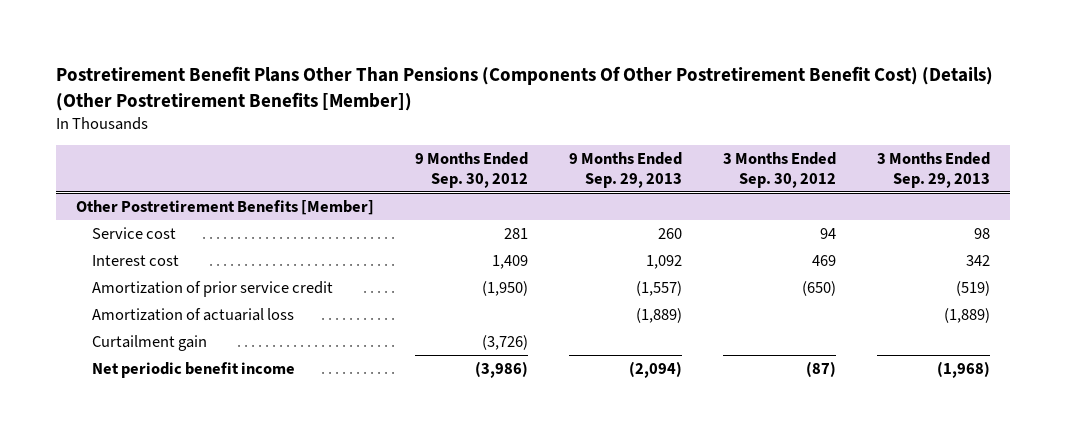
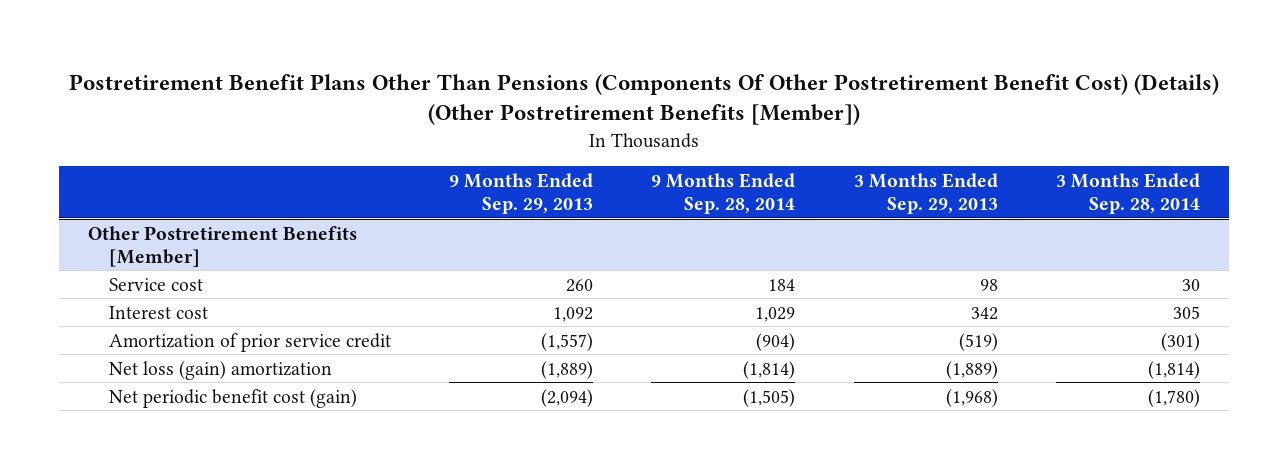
[415,152,529,188] 9 Months Ended Sep. 30, 2012 -> none
[722,152,836,188] 3 Months Ended Sep. 30, 2012 -> none
none -> [651,172,796,215] 9 Months Ended Sep. 28, 2014
none -> [1056,172,1201,215] 3 Months Ended Sep. 28, 2014
[92,334,208,351] Curtailment gain -> none
[92,307,295,321] Amortization of actuarial loss -> [108,360,332,380] Net loss (gain) amortization
[92,361,296,378] Net periodic benefit income -> [108,388,357,408] Net periodic benefit cost (gain)

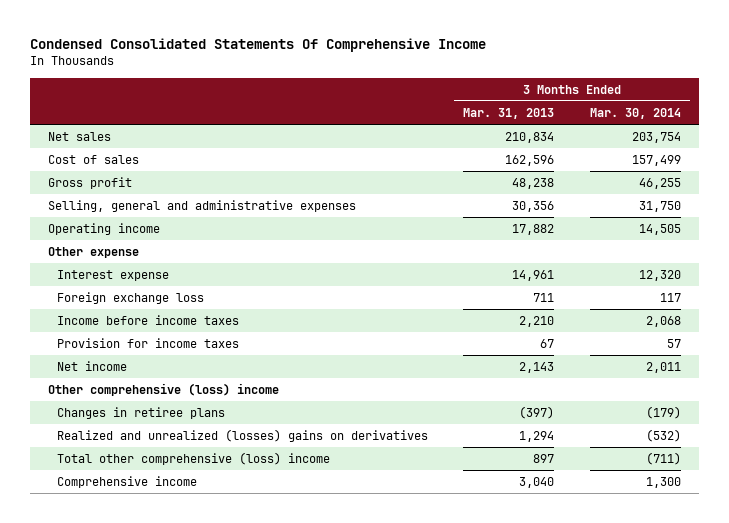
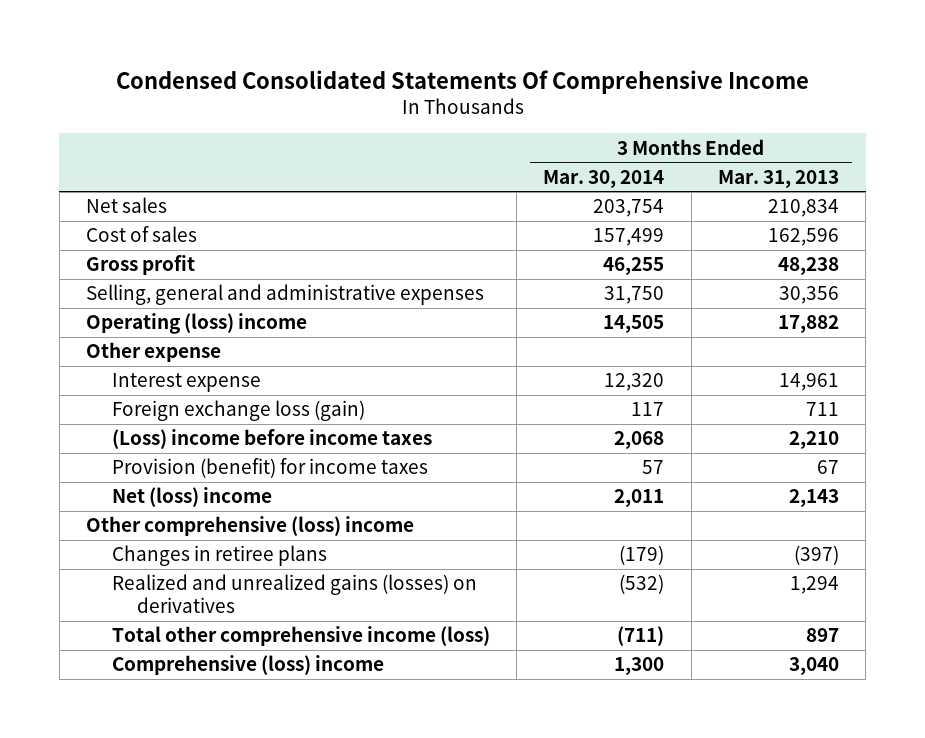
[48,223,161,236] Operating income -> [86,313,308,335] Operating (loss) income
[56,292,204,305] Foreign exchange loss -> [111,400,365,422] Foreign exchange loss (gain)
[56,315,239,326] Income before income taxes -> [111,429,432,450] (Loss) income before income taxes
[56,338,239,349] Provision for income taxes -> [111,458,428,479] Provision (benefit) for income taxes
[56,361,127,372] Net income -> [111,487,272,508] Net (loss) income
[56,429,428,443] Realized and unrealized (losses) gains on derivatives -> [111,574,477,614] Realized and unrealized gains (losses) on derivatives
[56,452,330,466] Total other comprehensive (loss) income -> [111,626,490,647] Total other comprehensive income (loss)
[56,476,197,489] Comprehensive income -> [111,655,384,676] Comprehensive (loss) income

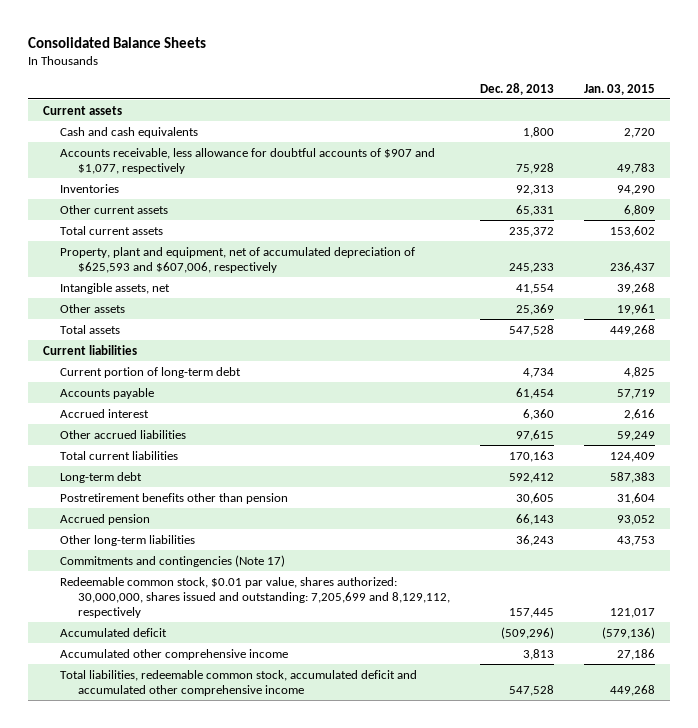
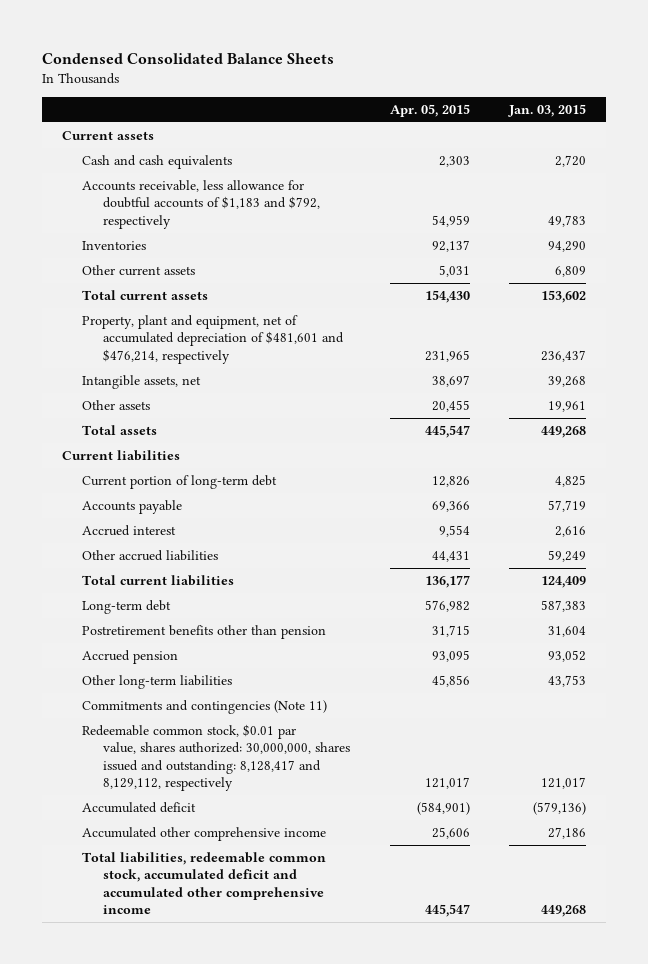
[27,36,206,48] Consolidated Balance Sheets -> [41,52,334,64] Condensed Consolidated Balance Sheets
[480,82,555,95] Dec. 28, 2013 -> none
none -> [389,103,470,117] Apr. 05, 2015
[60,147,436,174] Accounts receivable, less allowance for doubtful accounts of $907 and $1,077, respectively -> [82,180,321,229] Accounts receivable, less allowance for doubtful accounts of $1,183 and $792, respectively
[60,246,416,273] Property, plant and equipment, net of accumulated depreciation of $625,593 and $607,006, respectively -> [82,315,345,364] Property, plant and equipment, net of accumulated depreciation of $481,601 and $476,214, respectively
[60,554,286,567] Commitments and contingencies (Note 17) -> [82,700,328,715] Commitments and contingencies (Note 11)
[60,576,450,619] Redeemable common stock, $0.01 par value, shares authorized: 30,000,000, shares issued and outstanding: 7,205,699 and 8,129,112, respectively -> [82,724,351,792] Redeemable common stock, $0.01 par value, shares authorized: 30,000,000, shares issued and outstanding: 8,128,417 and 8,129,112, respectively

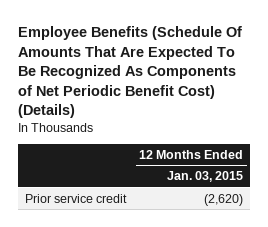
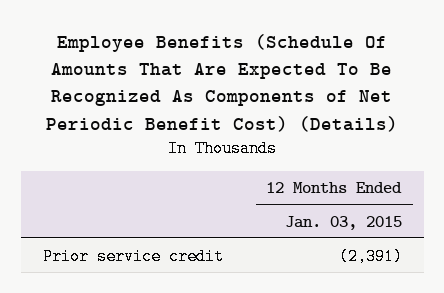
[204,193,244,206] (2,620) -> [338,248,403,266] (2,391)

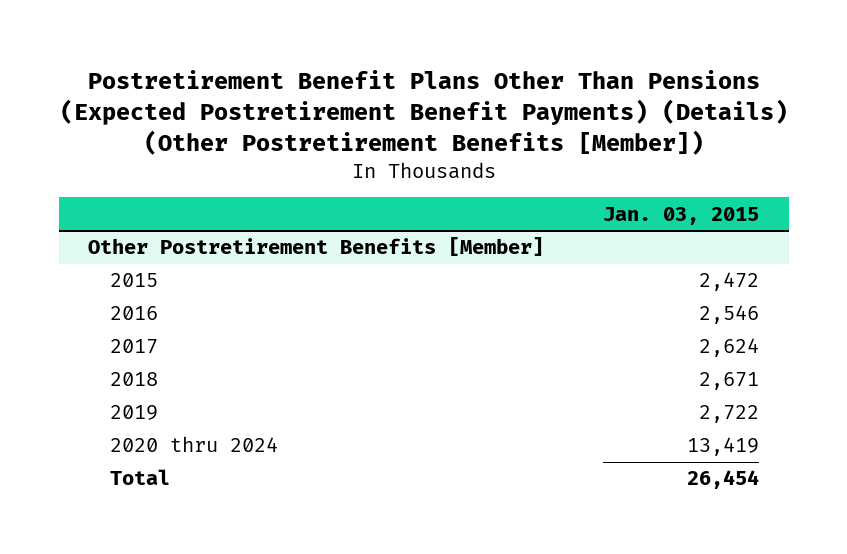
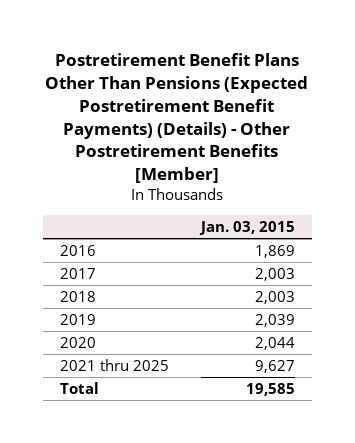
[59,70,788,155] Postretirement Benefit Plans Other Than Pensions (Expected Postretirement Benefit Payments) (Details) (Other Postretirement Benefits [Member]) -> [45,53,309,184] Postretirement Benefit Plans Other Than Pensions (Expected Postretirement Benefit Payments) (Details) - Other Postretirement Benefits [Member]
[88,237,545,257] Other Postretirement Benefits [Member] -> none
[110,273,159,288] 2015 -> none
[699,305,760,325] 2,546 -> [255,244,296,258] 1,869
[699,338,760,358] 2,624 -> [255,267,296,281] 2,003
[699,372,760,391] 2,671 -> [255,290,296,304] 2,003
[699,405,760,424] 2,722 -> [255,313,296,327] 2,039
none -> [59,336,96,348] 2020
[110,436,279,453] 2020 thru 2024 -> [59,358,169,371] 2021 thru 2025
[687,437,760,457] 13,419 -> [255,359,296,373] 9,627
[687,470,760,490] 26,454 -> [246,382,296,396] 19,585

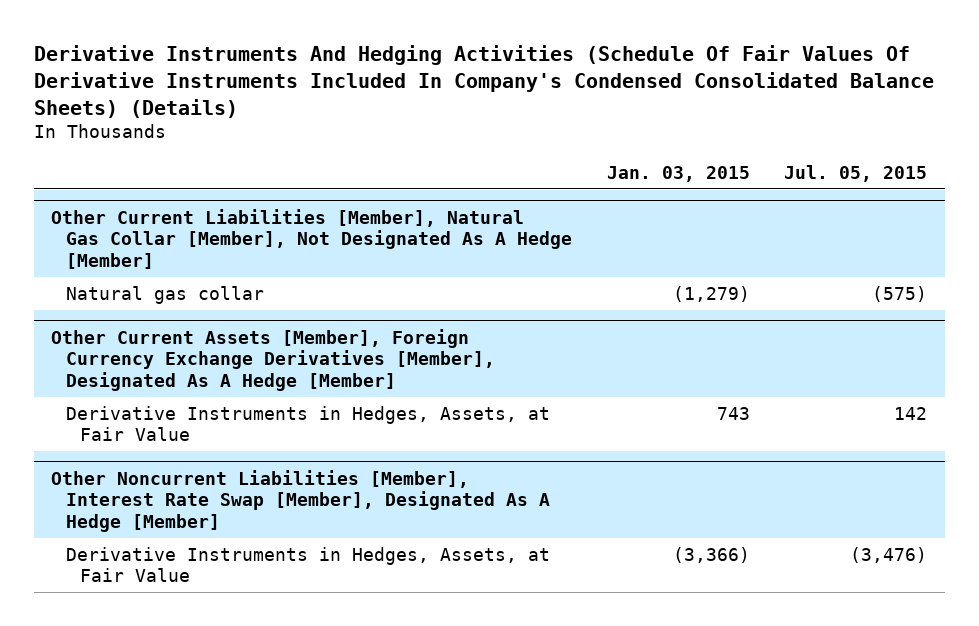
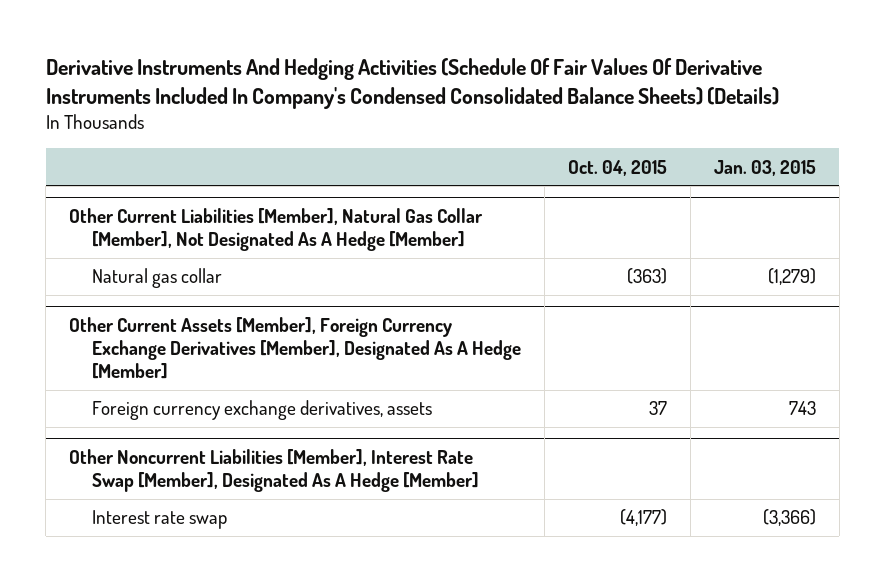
[784,164,928,182] Jul. 05, 2015 -> none
none -> [567,159,667,176] Oct. 04, 2015
[65,405,550,442] Derivative Instruments in Hedges, Assets, at Fair Value -> [91,400,432,421] Foreign currency exchange derivatives, assets
[65,546,550,583] Derivative Instruments in Hedges, Assets, at Fair Value -> [91,510,227,530] Interest rate swap

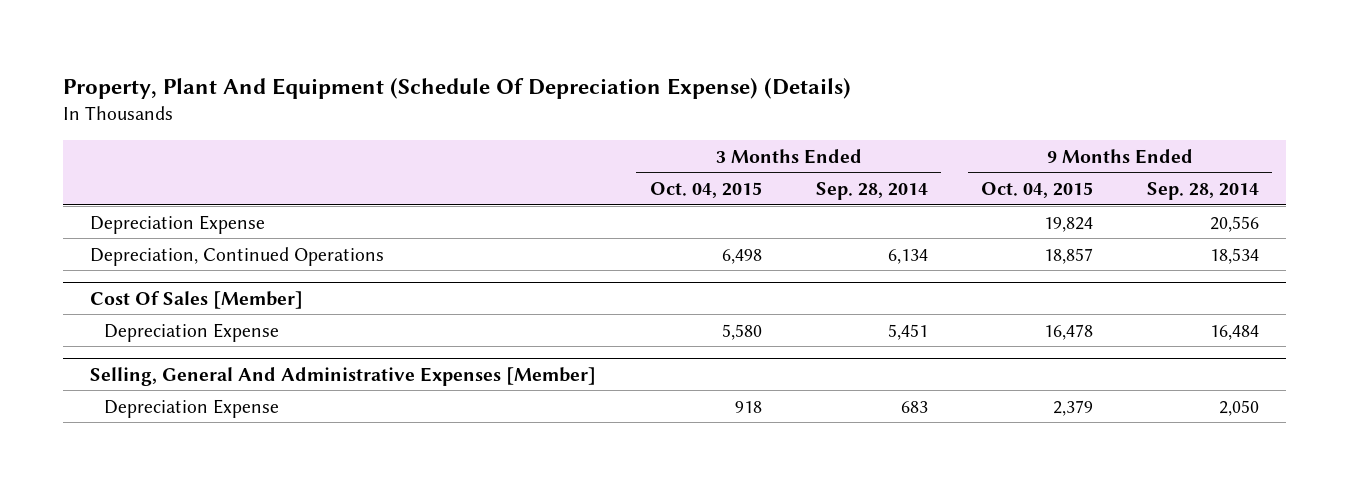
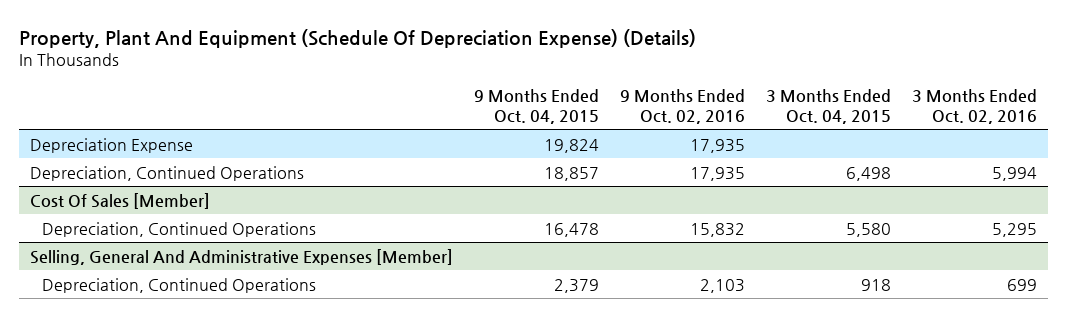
[815,181,928,200] Sep. 28, 2014 -> none
[1146,181,1259,200] Sep. 28, 2014 -> none
none -> [620,88,746,124] 9 Months Ended Oct. 02, 2016
none -> [912,88,1038,124] 3 Months Ended Oct. 02, 2016
[104,322,280,342] Depreciation Expense -> [41,221,316,237] Depreciation, Continued Operations
[104,398,280,418] Depreciation Expense -> [41,277,316,293] Depreciation, Continued Operations

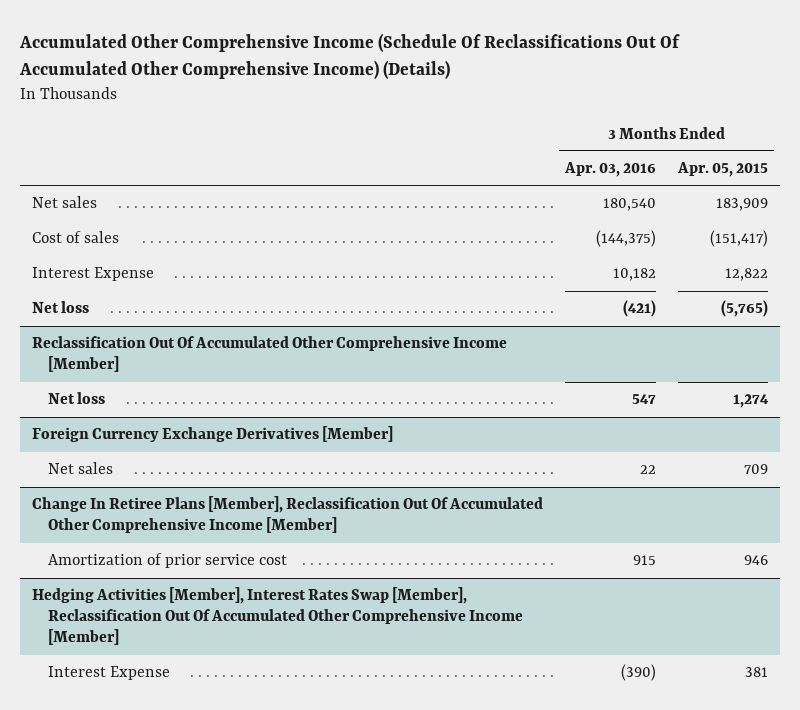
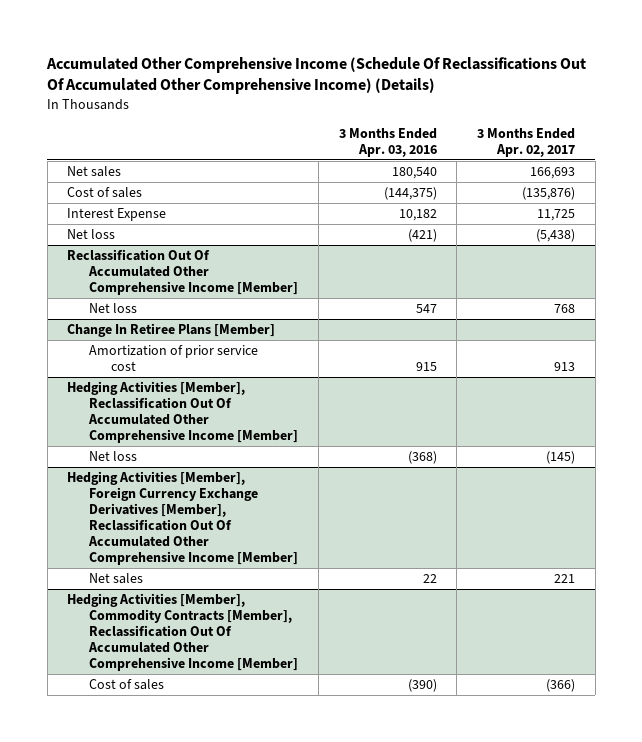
[677,162,769,178] Apr. 05, 2015 -> none
none -> [477,127,576,157] 3 Months Ended Apr. 02, 2017
[31,426,393,443] Foreign Currency Exchange Derivatives [Member] -> none
[47,462,113,475] Net sales -> none
[31,496,543,534] Change In Retiree Plans [Member], Reclassification Out Of Accumulated Other Comprehensive Income [Member] -> none
none -> [67,323,276,338] Change In Retiree Plans [Member]
[47,666,170,681] Interest Expense -> none
[31,587,523,646] Hedging Activities [Member], Interest Rates Swap [Member], Reclassification Out Of Accumulated Other Comprehensive Income [Member] -> [67,381,299,444] Hedging Activities [Member], Reclassification Out Of Accumulated Other Comprehensive Income [Member]
none -> [89,451,138,462] Net loss
none -> [67,471,299,566] Hedging Activities [Member], Foreign Currency Exchange Derivatives [Member], Reclassification Out Of Accumulated Other Comprehensive Income [Member]
none -> [89,573,144,585] Net sales
none -> [67,593,299,672] Hedging Activities [Member], Commodity Contracts [Member], Reclassification Out Of Accumulated Other Comprehensive Income [Member]
none -> [89,679,165,691] Cost of sales

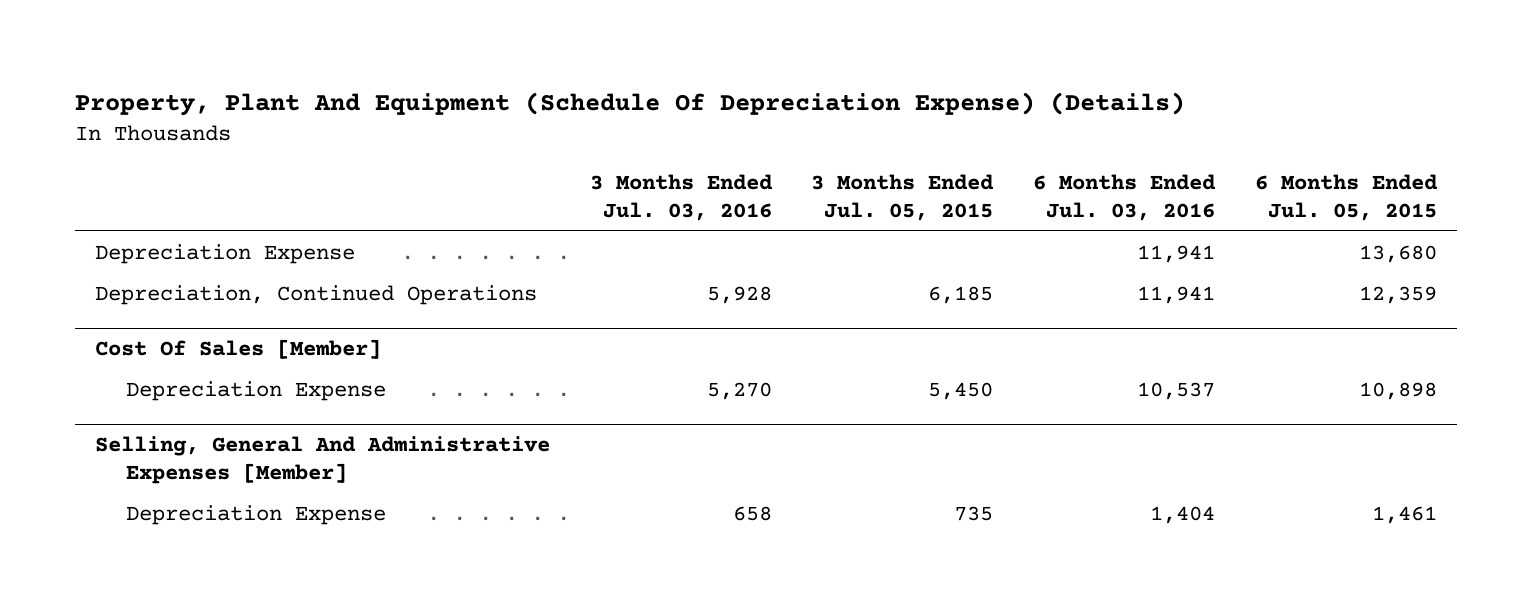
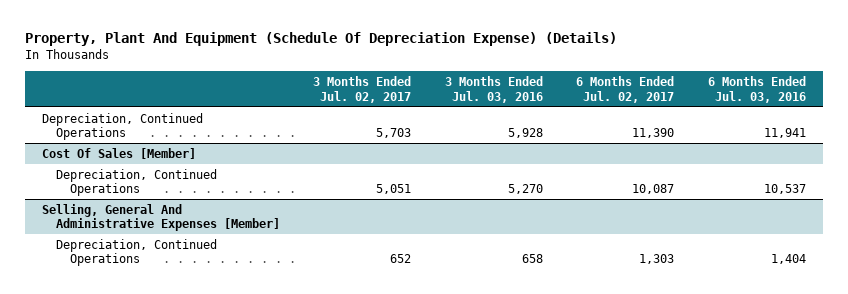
[811,173,995,221] 3 Months Ended Jul. 05, 2015 -> none
[1254,173,1438,221] 6 Months Ended Jul. 05, 2015 -> none
none -> [313,76,412,103] 3 Months Ended Jul. 02, 2017
none -> [576,76,675,103] 6 Months Ended Jul. 02, 2017
[94,243,355,264] Depreciation Expense -> none
[126,380,387,401] Depreciation Expense -> [55,168,217,197] Depreciation, Continued Operations
[126,504,387,525] Depreciation Expense -> [55,238,217,267] Depreciation, Continued Operations

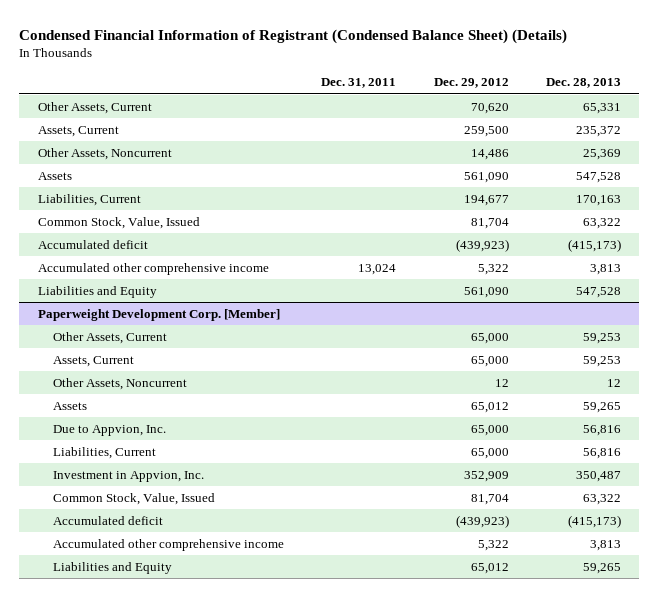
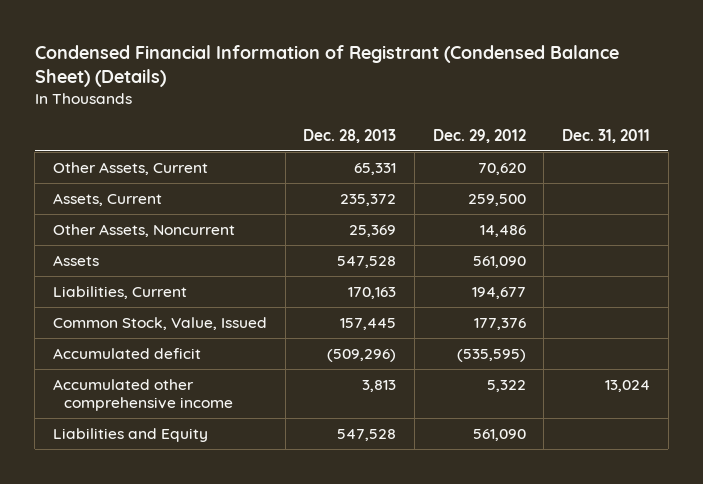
[470,217,509,229] 81,704 -> [473,317,526,330] 177,376
[582,217,621,229] 63,322 -> [340,317,397,330] 157,445
[455,238,509,252] (439,923) -> [456,348,526,362] (535,595)
[567,238,621,252] (415,173) -> [327,348,397,362] (509,296)
[37,308,280,321] Paperweight Development Corp. [Member] -> none
[53,331,168,344] Other Assets, Current -> none
[53,355,135,367] Assets, Current -> none
[53,377,188,390] Other Assets, Noncurrent -> none
[53,401,88,410] Assets -> none
[53,424,167,436] Due to Appvion, Inc. -> none
[53,446,157,459] Liabilities, Current -> none
[53,470,205,482] Investment in Appvion, Inc. -> none
[53,492,216,505] Common Stock, Value, Issued -> none
[53,515,164,525] Accumulated deficit -> none
[53,538,285,551] Accumulated other comprehensive income -> none
[53,561,173,574] Liabilities and Equity -> none

